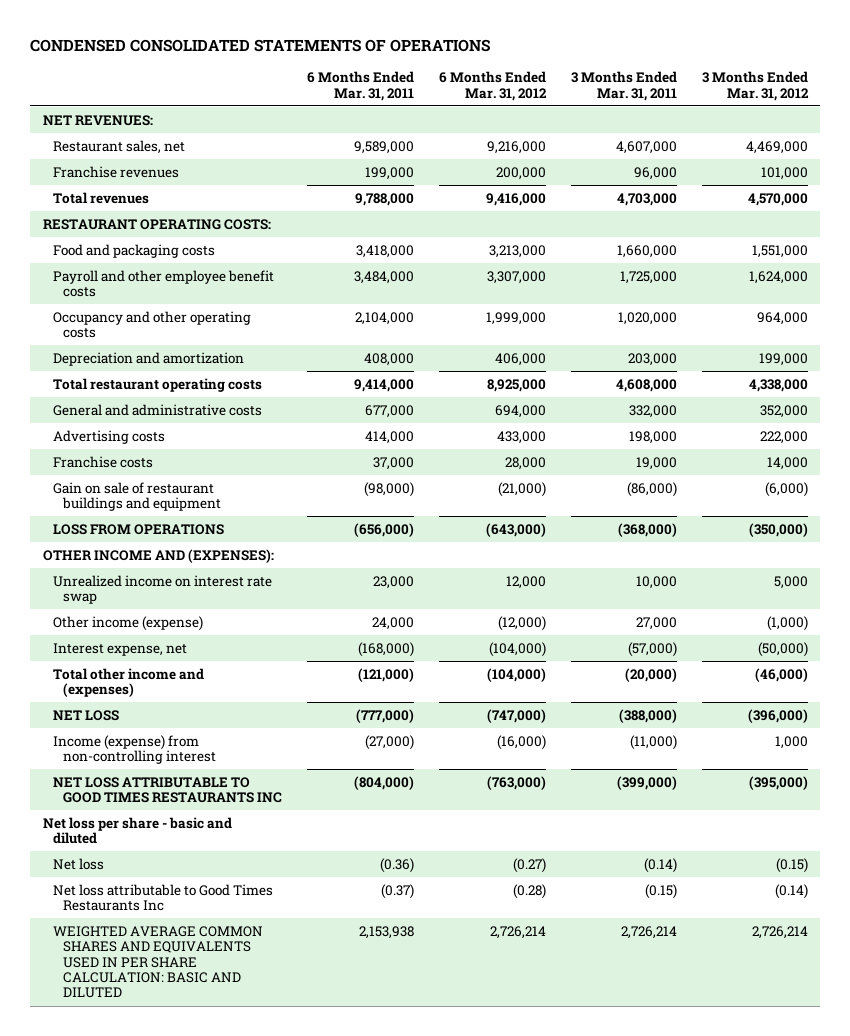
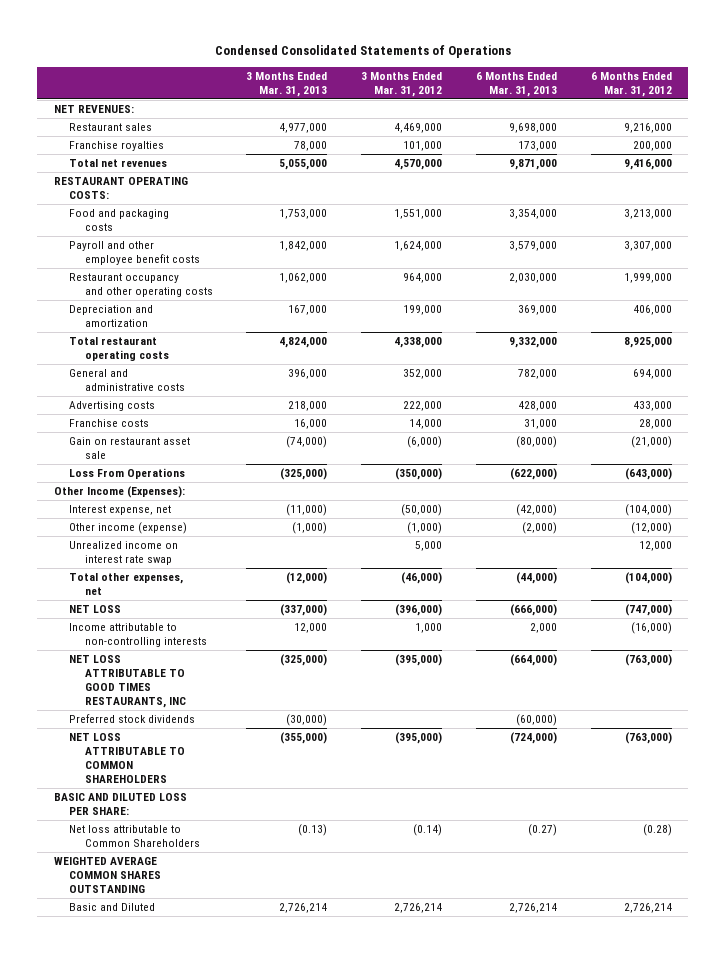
[30,39,491,53] CONDENSED CONSOLIDATED STATEMENTS OF OPERATIONS -> [214,45,511,59] Condensed Consolidated Statements of Operations
[306,71,414,101] 6 Months Ended Mar. 31, 2011 -> none
[570,71,677,101] 3 Months Ended Mar. 31, 2011 -> none
none -> [246,71,328,97] 3 Months Ended Mar. 31, 2013
none -> [475,71,557,97] 6 Months Ended Mar. 31, 2013
[52,139,185,154] Restaurant sales, net -> [69,123,153,132] Restaurant sales
[52,165,179,178] Franchise revenues -> [69,141,165,152] Franchise royalties
[52,191,149,204] Total revenues -> [69,159,168,168] Total net revenues
[52,310,251,339] Occupancy and other operating costs -> [69,273,213,298] Restaurant occupancy and other operating costs
[52,481,221,512] Gain on sale of restaurant buildings and equipment -> [69,437,191,460] Gain on restaurant asset sale
[52,523,224,535] LOSS FROM OPERATIONS -> [69,468,186,480] Loss From Operations
[42,548,274,563] OTHER INCOME AND (EXPENSES): -> [54,486,186,499] Other Income (Expenses):
[52,615,203,631] Other income (expense) -> [69,522,188,535] Other income (expense)
[52,574,272,605] Unrealized income on interest rate swap -> [69,541,179,566] Unrealized income on interest rate swap
[52,667,204,698] Total other income and (expenses) -> [69,573,184,596] Total other expenses, net
[52,857,104,870] Net loss -> none
[52,734,216,765] Income (expense) from non-controlling interest -> [69,623,207,648] Income attributable to non-controlling interests
[52,776,282,804] NET LOSS ATTRIBUTABLE TO GOOD TIMES RESTAURANTS INC -> [69,655,186,709] NET LOSS ATTRIBUTABLE TO GOOD TIMES RESTAURANTS, INC
none -> [69,714,196,724] Preferred stock dividends
none -> [69,733,185,784] NET LOSS ATTRIBUTABLE TO COMMON SHAREHOLDERS
[42,816,232,845] Net loss per share - basic and diluted -> [54,793,188,816] BASIC AND DILUTED LOSS PER SHARE:
[52,883,273,912] Net loss attributable to Good Times Restaurants Inc -> [69,825,200,848] Net loss attributable to Common Shareholders
none -> [54,857,162,894] WEIGHTED AVERAGE COMMON SHARES OUTSTANDING
[52,925,263,999] WEIGHTED AVERAGE COMMON SHARES AND EQUIVALENTS USED IN PER SHARE CALCULATION: BASIC AND DILUTED -> [69,903,156,912] Basic and Diluted

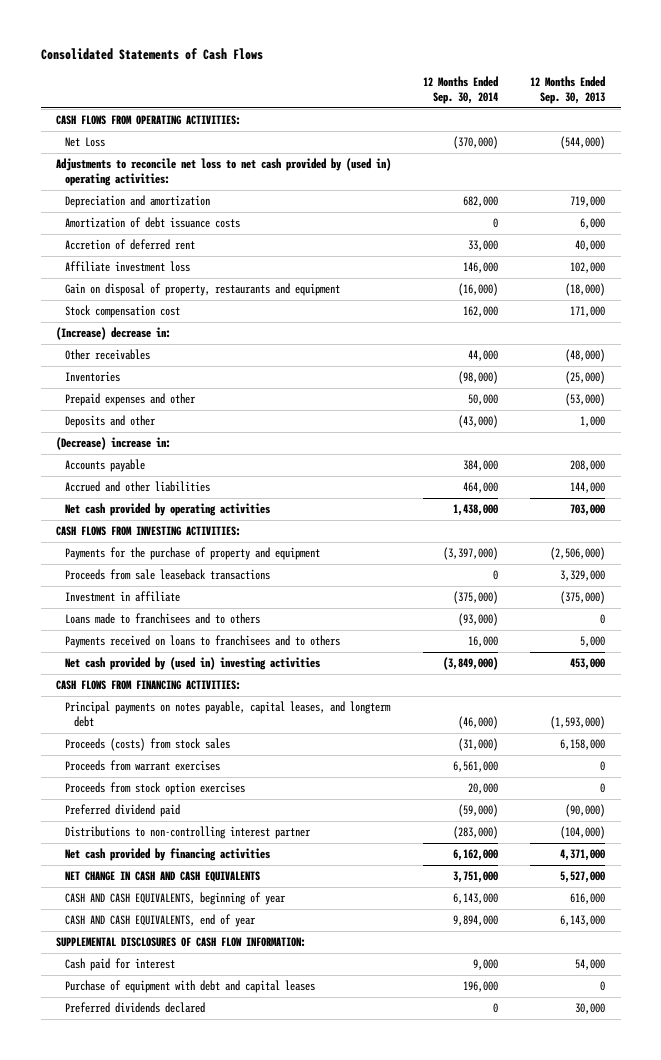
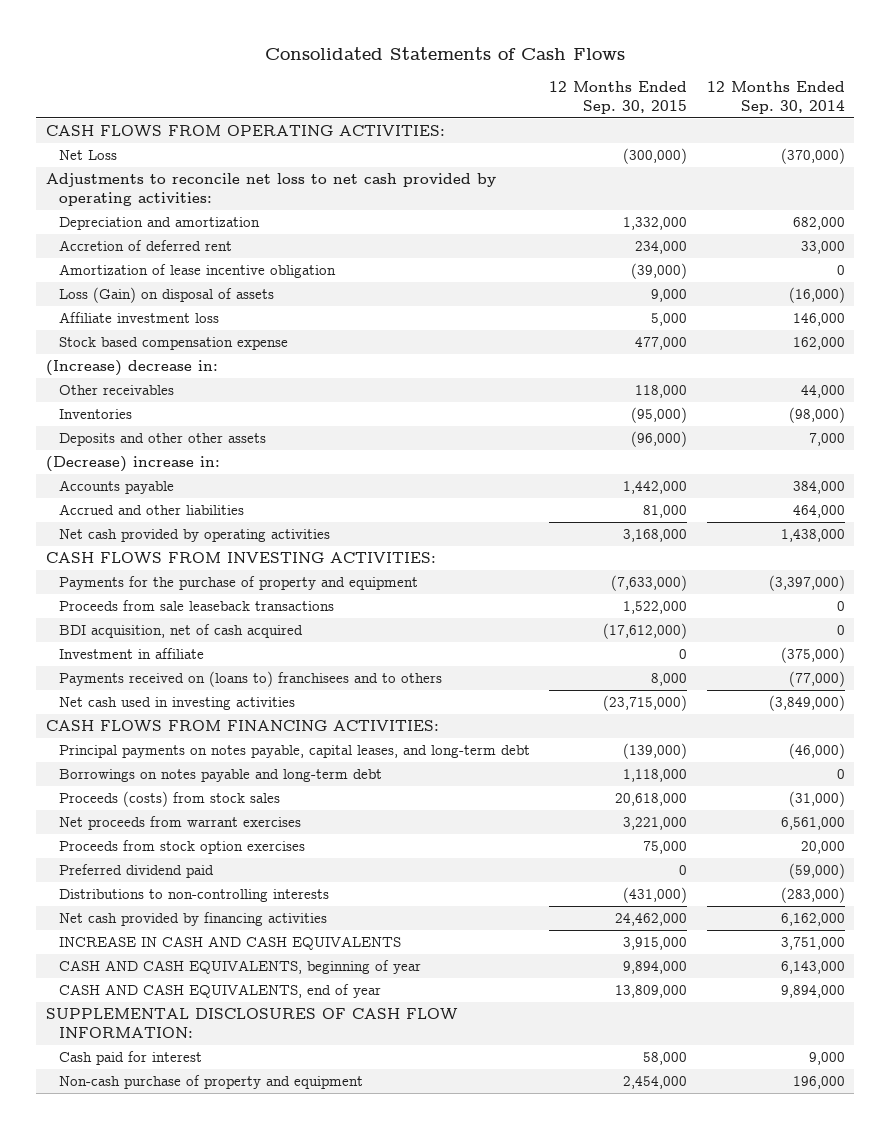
[530,75,606,105] 12 Months Ended Sep. 30, 2013 -> none
none -> [549,80,688,115] 12 Months Ended Sep. 30, 2015
[56,158,392,187] Adjustments to reconcile net loss to net cash provided by (used in) operating activities: -> [45,173,496,207] Adjustments to reconcile net loss to net cash provided by operating activities:
[65,217,241,229] Amortization of debt issuance costs -> none
none -> [59,264,337,279] Amortization of lease incentive obligation
none -> [59,287,275,304] Loss (Gain) on disposal of assets
[65,283,341,297] Gain on disposal of property, restaurants and equipment -> none
[65,305,181,319] Stock compensation cost -> [59,337,289,351] Stock based compensation expense
[65,393,197,407] Prepaid expenses and other -> none
[65,415,157,429] Deposits and other -> [59,433,267,447] Deposits and other other assets
[458,415,499,429] (43,000) -> [808,433,845,447] 7,000
none -> [59,624,304,639] BDI acquisition, net of cash acquired
[65,613,261,625] Loans made to franchisees and to others -> none
[65,635,341,649] Payments received on loans to franchisees and to others -> [59,671,443,688] Payments received on (loans to) franchisees and to others
[468,636,499,648] 16,000 -> [788,671,845,688] (77,000)
[65,657,321,671] Net cash provided by (used in) investing activities -> [59,697,296,711] Net cash used in investing activities
[65,701,392,728] Principal payments on notes payable, capital leases, and longterm debt -> [59,745,531,759] Principal payments on notes payable, capital leases, and long-term debt
none -> [59,769,383,783] Borrowings on notes payable and long-term debt
[65,760,221,772] Proceeds from warrant exercises -> [59,816,302,831] Net proceeds from warrant exercises
[65,826,312,840] Distributions to non-controlling interest partner -> [59,889,330,903] Distributions to non-controlling interests
[65,871,261,883] NET CHANGE IN CASH AND CASH EQUIVALENTS -> [59,936,402,951] INCREASE IN CASH AND CASH EQUIVALENTS
[65,1002,206,1014] Preferred dividends declared -> none
[65,980,316,994] Purchase of equipment with debt and capital leases -> [59,1075,364,1090] Non-cash purchase of property and equipment

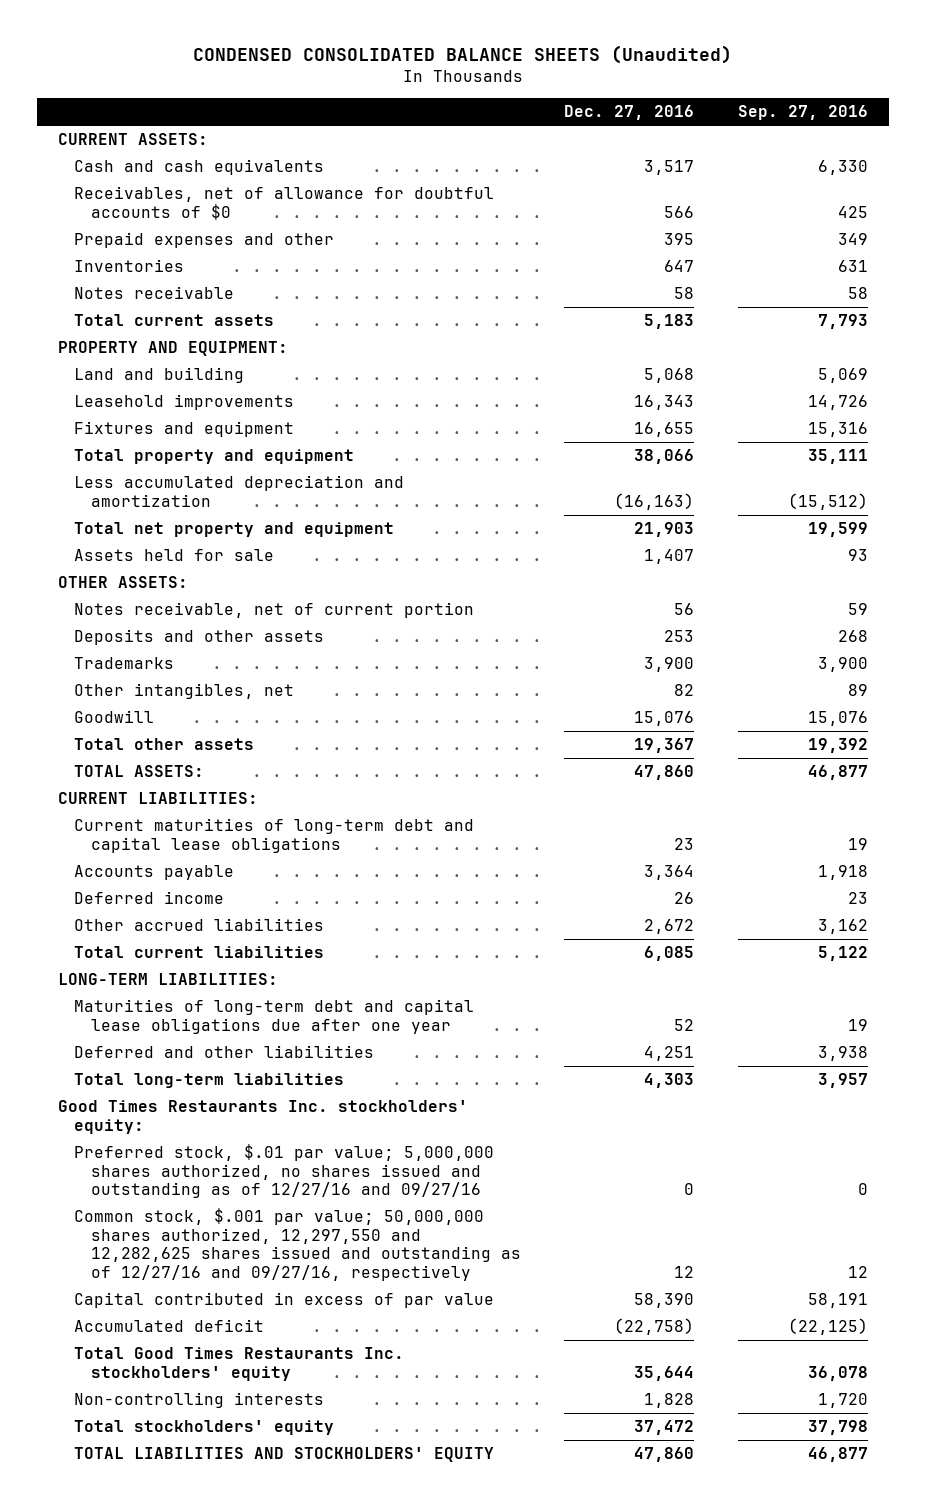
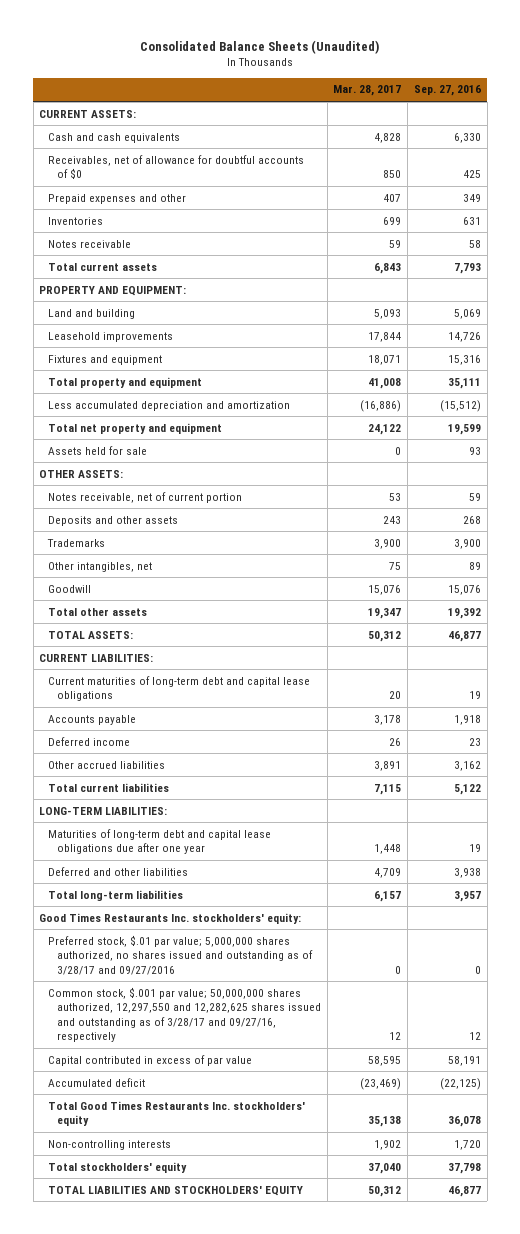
[193,45,733,65] CONDENSED CONSOLIDATED BALANCE SHEETS (Unaudited) -> [140,39,380,54] Consolidated Balance Sheets (Unaudited)
[564,105,695,121] Dec. 27, 2016 -> none
none -> [333,85,402,97] Mar. 28, 2017
[74,1144,495,1199] Preferred stock, $.01 par value; 5,000,000 shares authorized, no shares issued and outstanding as of 12/27/16 and 09/27/16 -> [48,934,313,975] Preferred stock, $.01 par value; 5,000,000 shares authorized, no shares issued and outstanding as of 3/28/17 and 09/27/2016
[74,1208,521,1282] Common stock, $.001 par value; 50,000,000 shares authorized, 12,297,550 and 12,282,625 shares issued and outstanding as of 12/27/16 and 09/27/16, respectively -> [48,986,321,1043] Common stock, $.001 par value; 50,000,000 shares authorized, 12,297,550 and 12,282,625 shares issued and outstanding as of 3/28/17 and 09/27/16, respectively

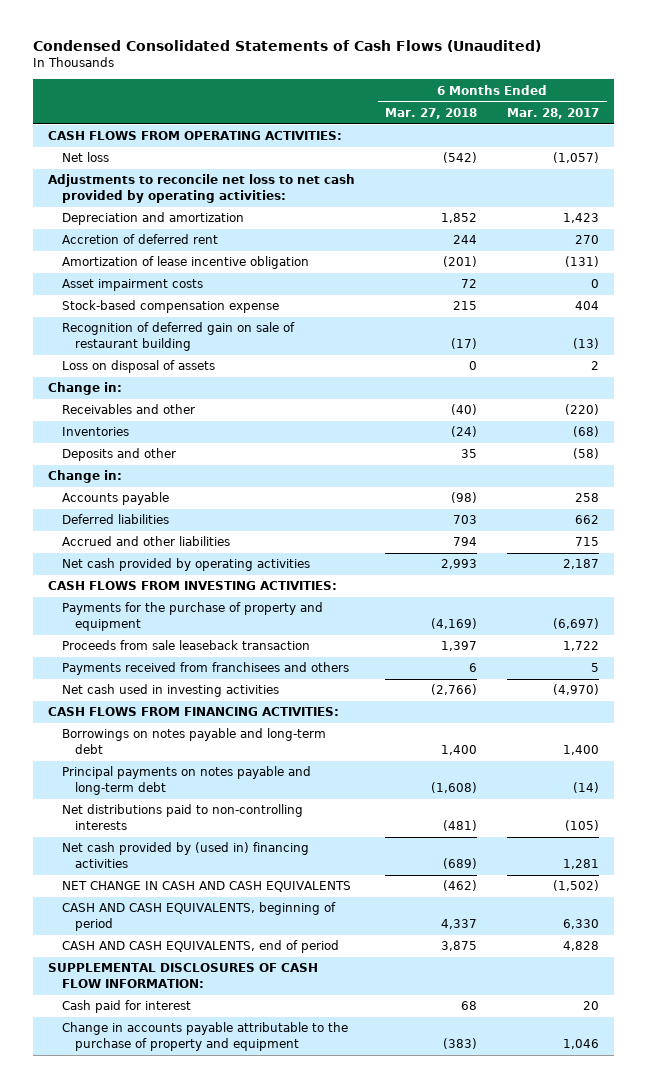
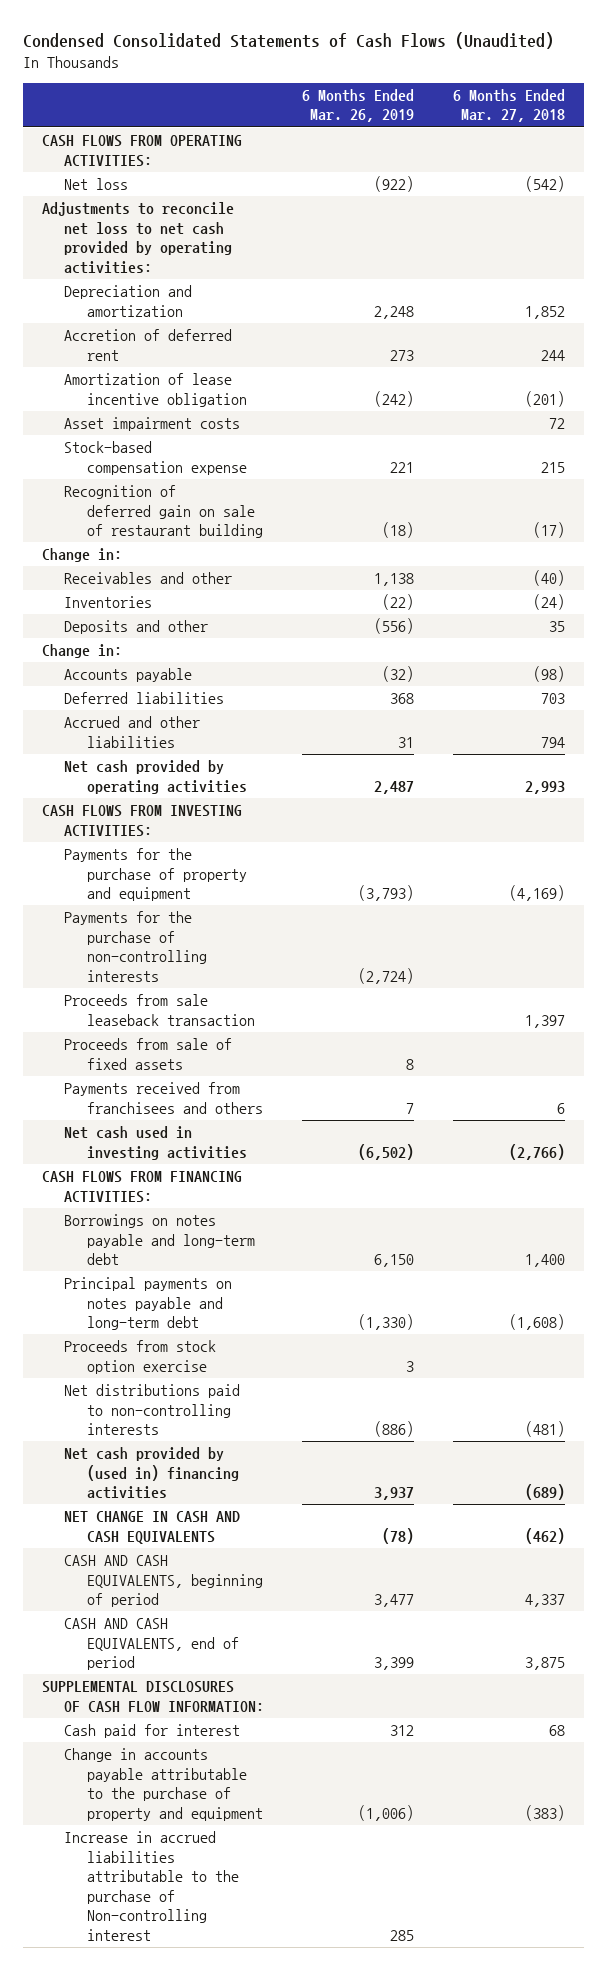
[507,107,600,119] Mar. 28, 2017 -> none
none -> [302,88,415,123] 6 Months Ended Mar. 26, 2019
[61,360,215,374] Loss on disposal of assets -> none
none -> [64,911,208,982] Payments for the purchase of non-controlling interests
none -> [64,1038,233,1070] Proceeds from sale of fixed assets
none -> [64,1340,217,1374] Proceeds from stock option exercise
none -> [64,1831,240,1941] Increase in accrued liabilities attributable to the purchase of Non-controlling interest

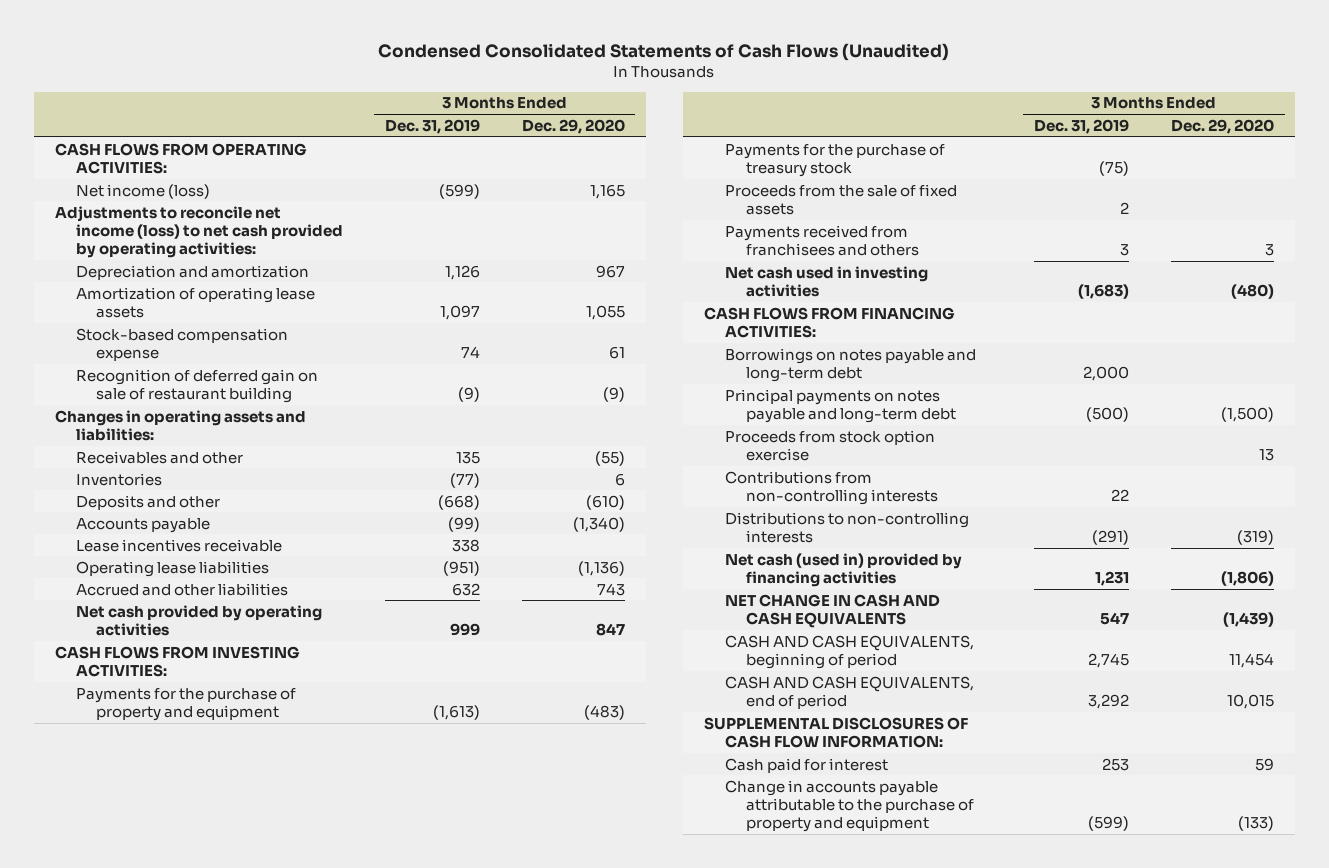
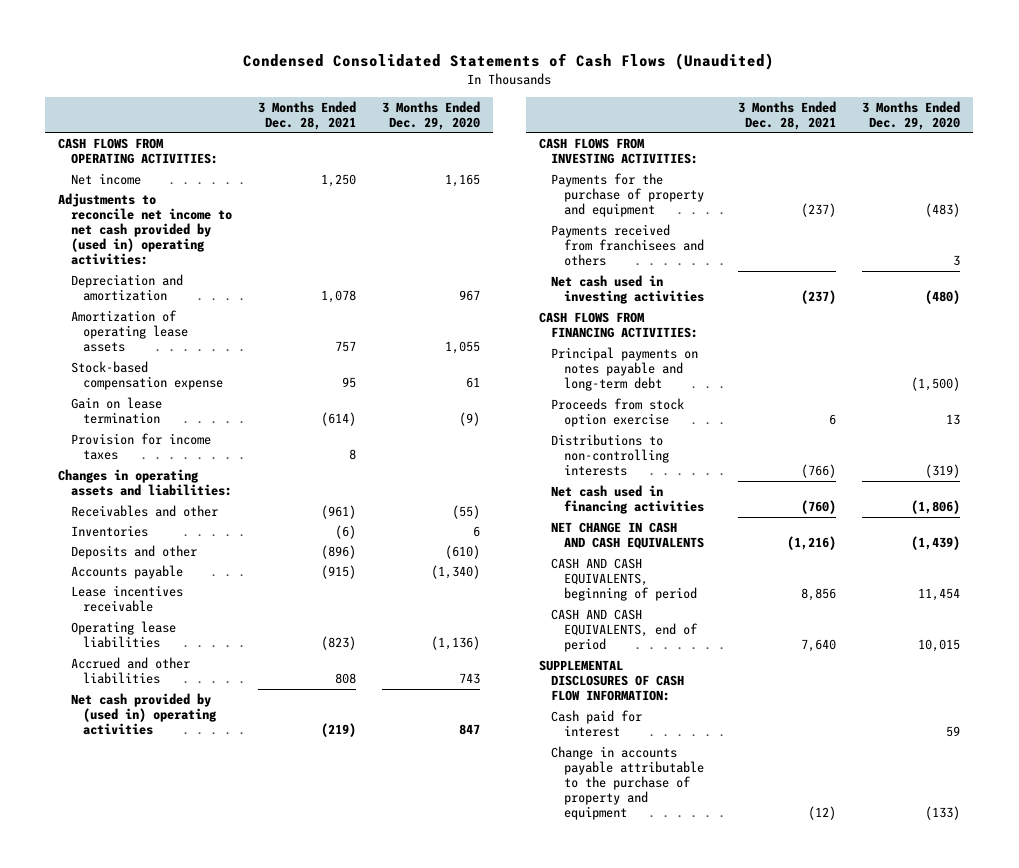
[384,118,480,134] Dec. 31, 2019 -> none
none -> [257,100,356,130] 3 Months Ended Dec. 28, 2021
[75,183,210,199] Net income (loss) -> [70,172,141,185] Net income
[54,205,343,259] Adjustments to reconcile net income (loss) to net cash provided by operating activities: -> [58,192,232,266] Adjustments to reconcile net income to net cash provided by (used in) operating activities:
[75,368,318,403] Recognition of deferred gain on sale of restaurant building -> none
none -> [70,396,162,424] Gain on lease termination
none -> [70,432,211,460] Provision for income taxes
[75,604,322,636] Net cash provided by operating activities -> [70,692,218,736] Net cash provided by (used in) operating activities
[724,143,945,177] Payments for the purchase of treasury stock -> none
[724,183,957,215] Proceeds from the sale of fixed assets -> none
[724,347,976,382] Borrowings on notes payable and long-term debt -> none
[724,470,938,505] Contributions from non-controlling interests -> none
[724,552,962,587] Net cash (used in) provided by financing activities -> [551,484,704,514] Net cash used in financing activities

